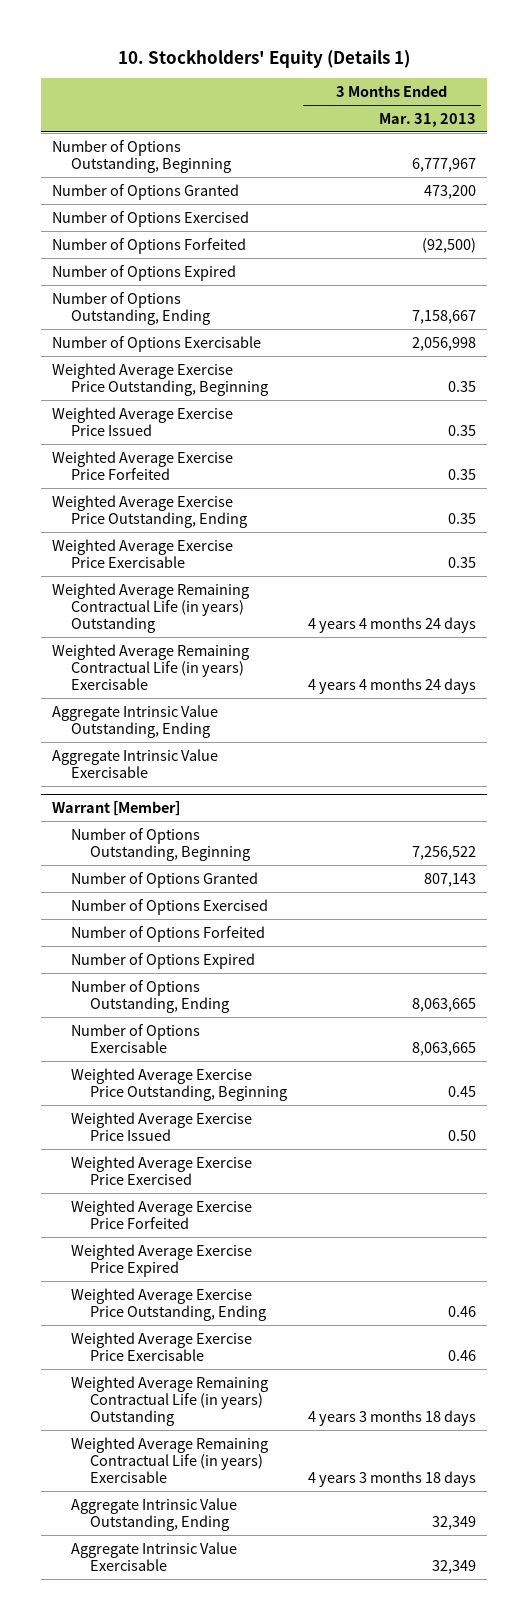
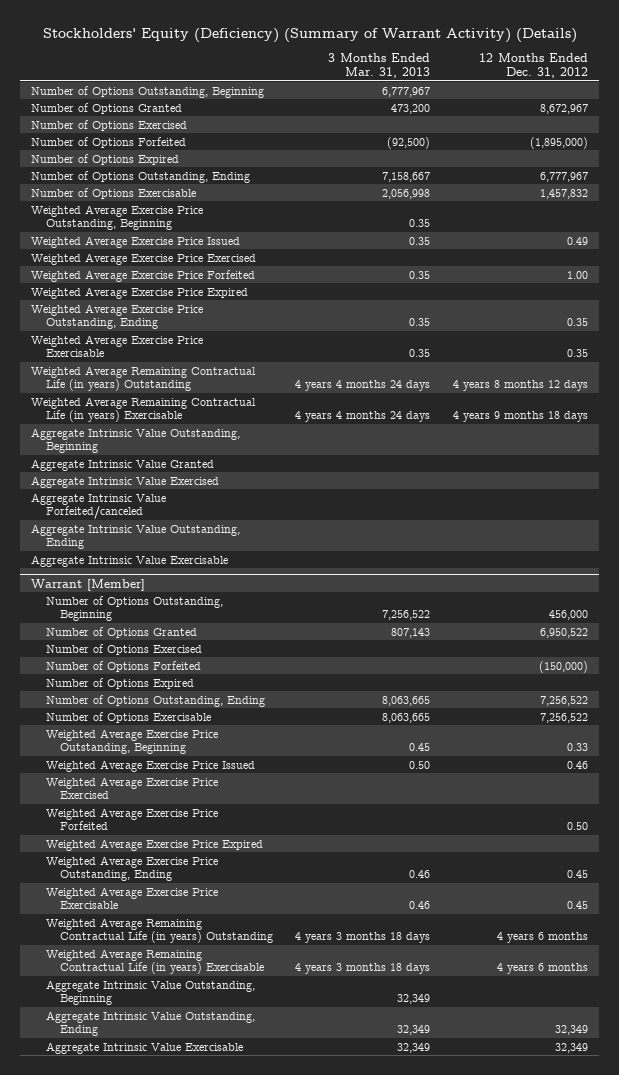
[117,48,410,68] 10. Stockholders' Equity (Details 1) -> [42,27,577,43] Stockholders' Equity (Deficiency) (Summary of Warrant Activity) (Details)
none -> [478,53,588,79] 12 Months Ended Dec. 31, 2012
none -> [31,252,257,265] Weighted Average Exercise Price Exercised
none -> [31,286,249,299] Weighted Average Exercise Price Expired
none -> [31,427,241,454] Aggregate Intrinsic Value Outstanding, Beginning
none -> [31,458,215,471] Aggregate Intrinsic Value Granted
none -> [31,475,220,488] Aggregate Intrinsic Value Exercised
none -> [31,492,167,520] Aggregate Intrinsic Value Forfeited/canceled
none -> [45,979,255,1006] Aggregate Intrinsic Value Outstanding, Beginning

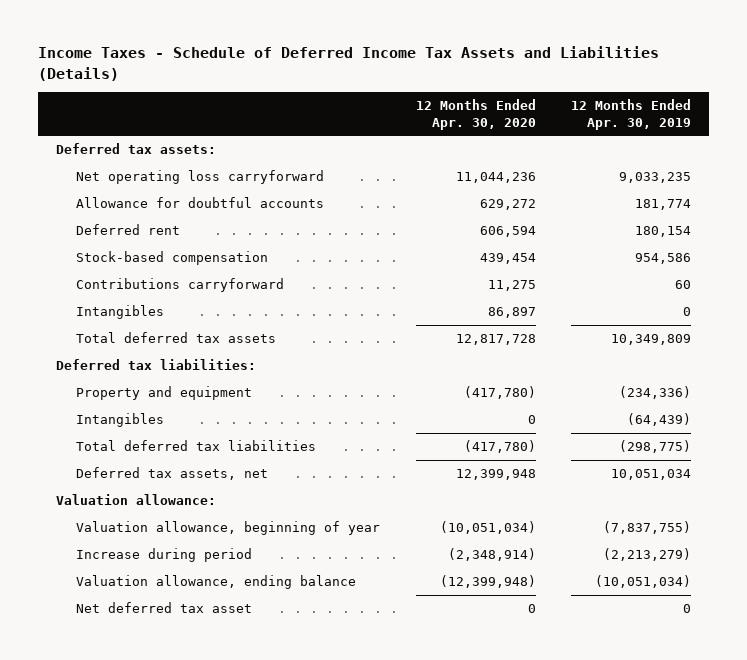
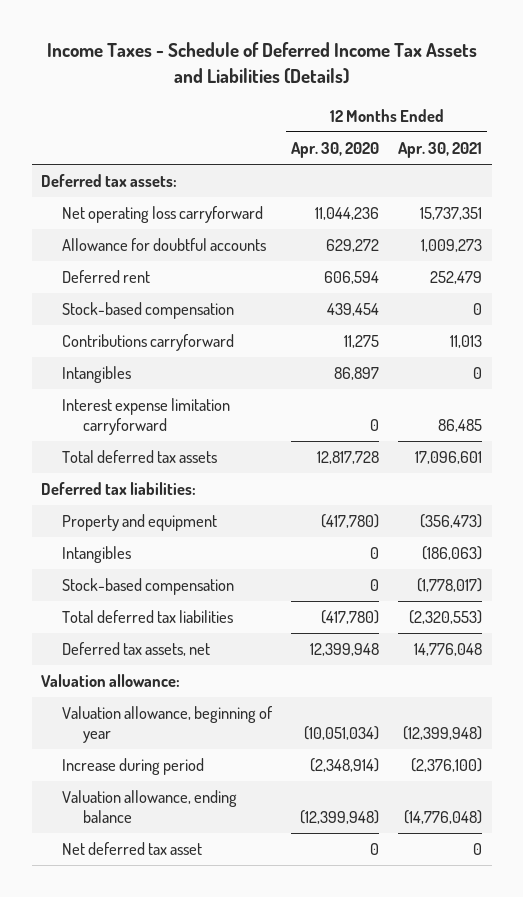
[571,98,692,130] 12 Months Ended Apr. 30, 2019 -> none
none -> [398,142,483,159] Apr. 30, 2021
none -> [62,398,231,435] Interest expense limitation carryforward
none -> [62,578,235,596] Stock-based compensation

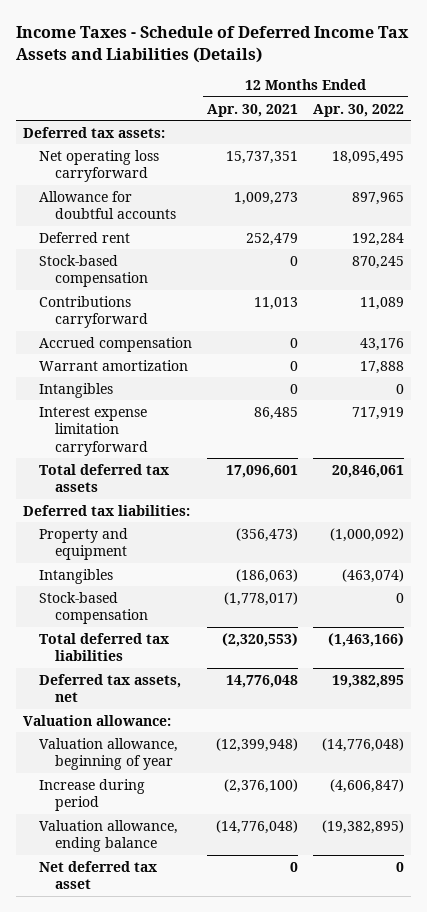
[291,142,380,159] Apr. 30, 2020 -> none
none -> [313,103,405,117] Apr. 30, 2022
none -> [39,336,193,352] Accrued compensation
none -> [39,359,189,371] Warrant amortization

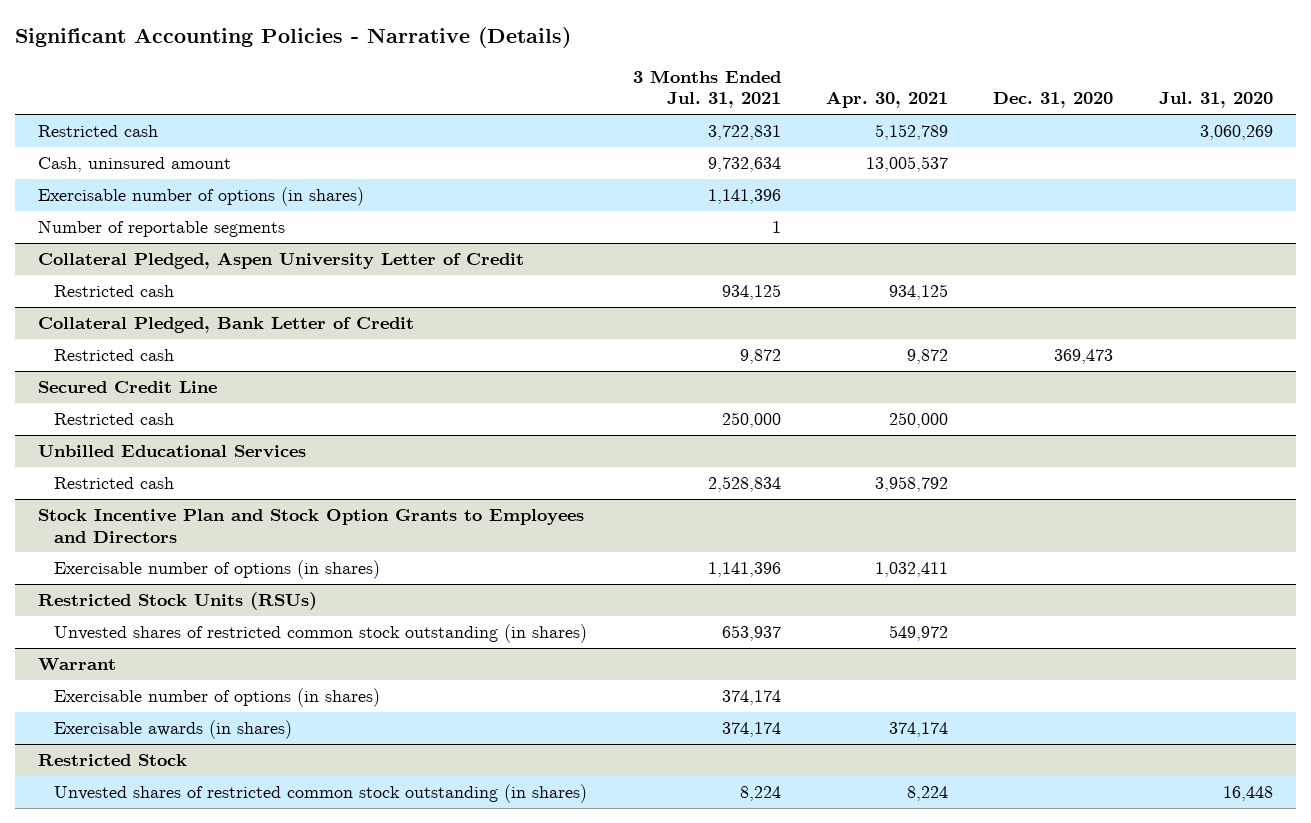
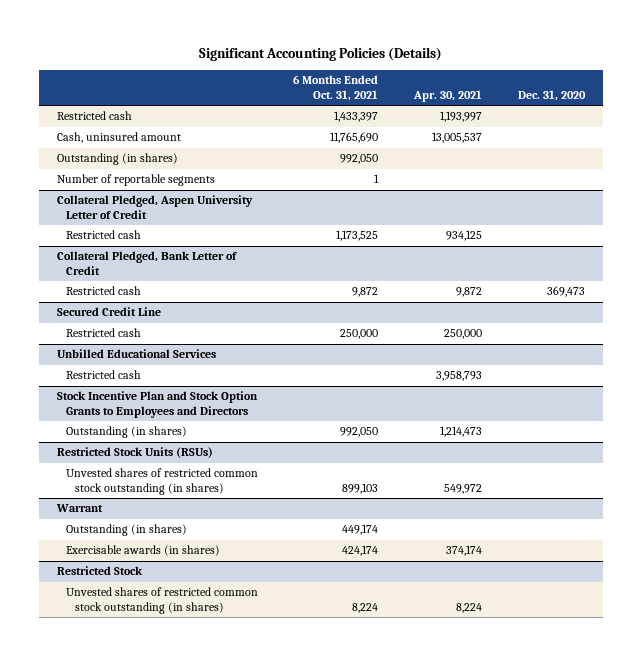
[14,26,571,48] Significant Accounting Policies - Narrative (Details) -> [198,46,442,61] Significant Accounting Policies (Details)
[632,69,781,109] 3 Months Ended Jul. 31, 2021 -> none
[1158,92,1273,109] Jul. 31, 2020 -> none
none -> [293,75,379,102] 6 Months Ended Oct. 31, 2021
[875,124,949,141] 5,152,789 -> [440,111,483,123] 1,193,997
[37,187,364,207] Exercisable number of options (in shares) -> none
none -> [56,153,178,166] Outstanding (in shares)
[875,476,949,493] 3,958,792 -> [436,371,483,382] 3,958,793
[54,560,381,580] Exercisable number of options (in shares) -> none
none -> [65,426,187,439] Outstanding (in shares)
[54,688,381,708] Exercisable number of options (in shares) -> none
none -> [65,524,187,537] Outstanding (in shares)

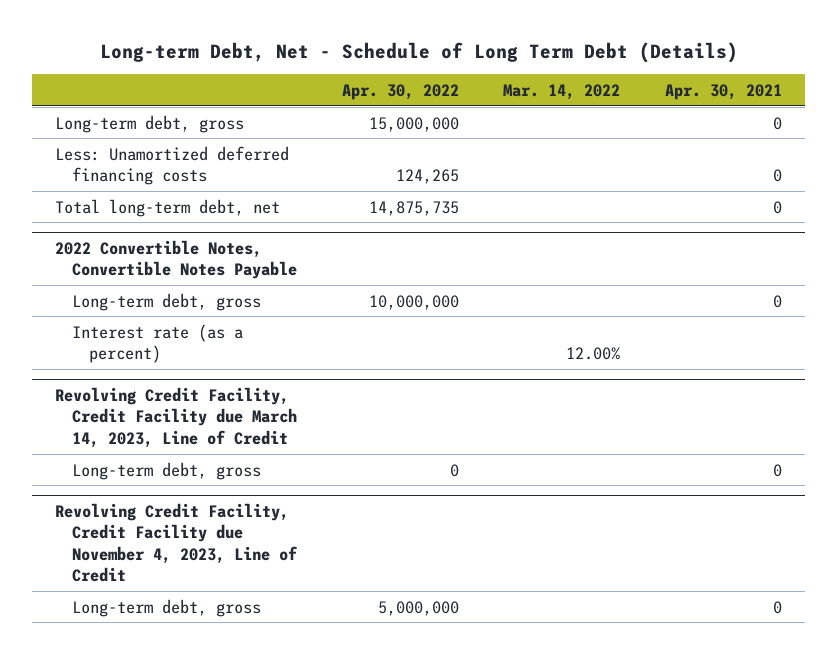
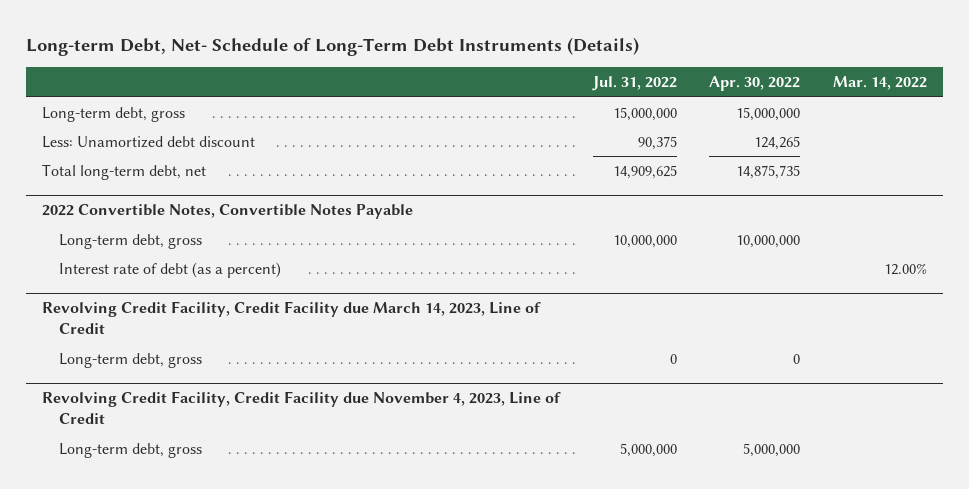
[99,41,738,63] Long-term Debt, Net - Schedule of Long Term Debt (Details) -> [25,37,639,57] Long-term Debt, Net- Schedule of Long-Term Debt Instruments (Details)
[665,83,783,100] Apr. 30, 2021 -> none
none -> [591,76,677,92] Jul. 31, 2022
[54,145,289,185] Less: Unamortized deferred financing costs -> [42,136,256,149] Less: Unamortized debt discount
[71,323,243,363] Interest rate (as a percent) -> [59,262,282,279] Interest rate of debt (as a percent)

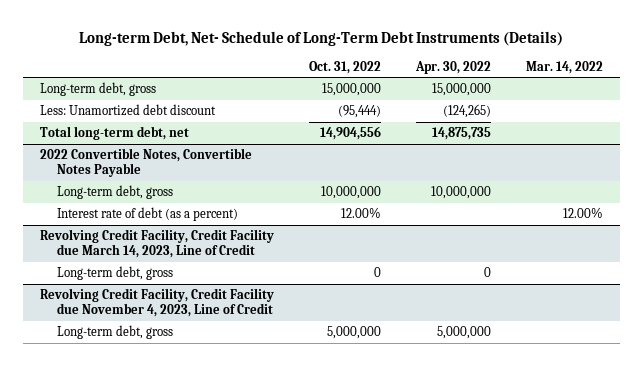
[591,76,677,92] Jul. 31, 2022 -> none
none -> [309,60,382,74] Oct. 31, 2022
[754,136,801,151] 124,265 -> [442,104,491,119] (124,265)

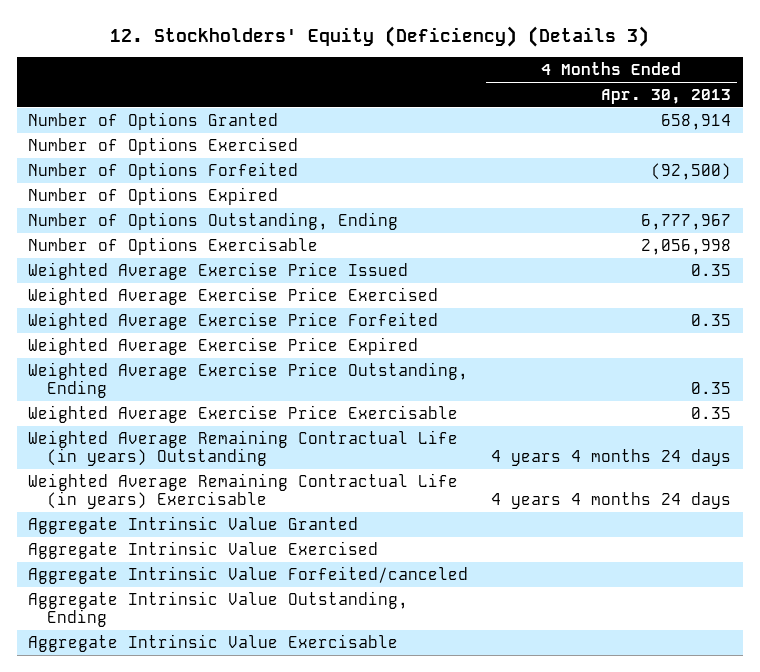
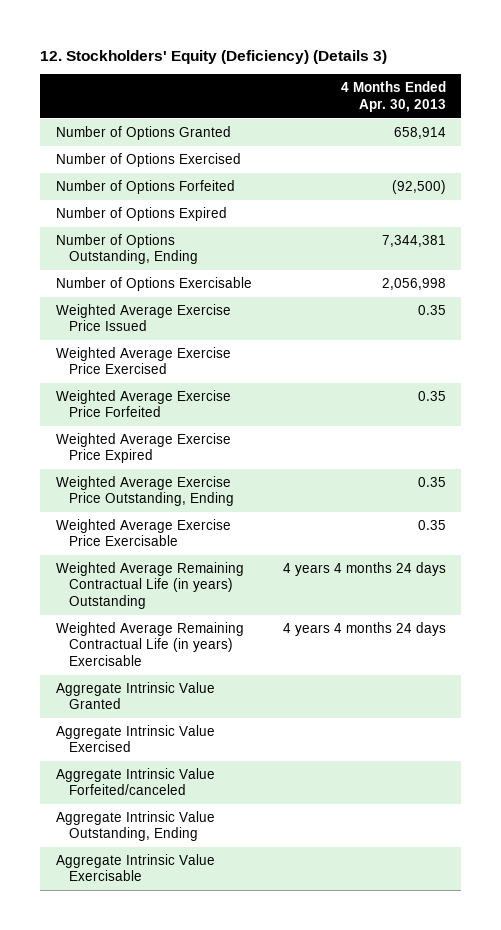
[641,213,732,230] 6,777,967 -> [381,235,446,248] 7,344,381

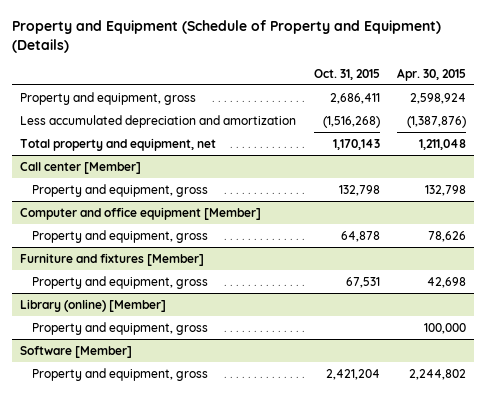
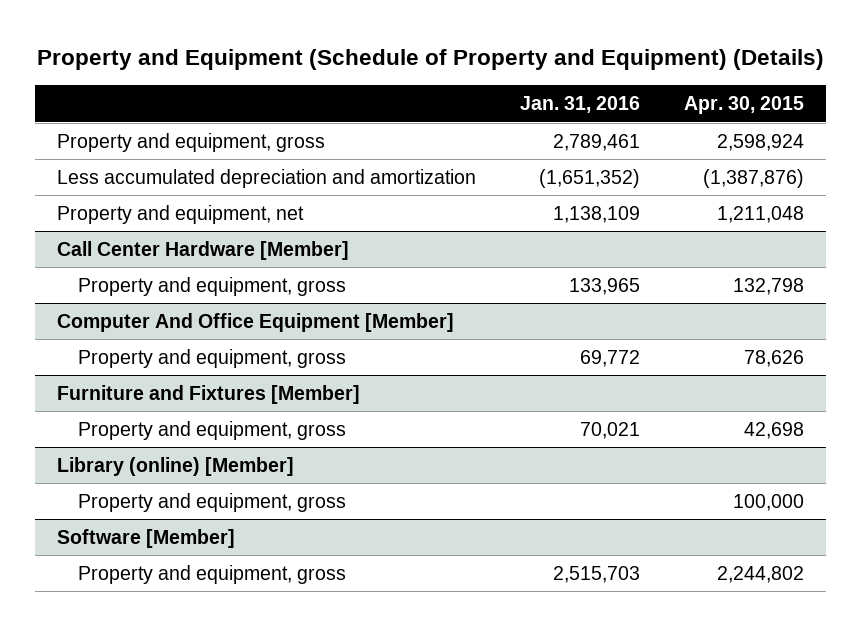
[313,68,380,80] Oct. 31, 2015 -> none
none -> [520,96,641,114] Jan. 31, 2016
[20,137,217,151] Total property and equipment, net -> [56,205,304,225] Property and equipment, net
[20,161,142,174] Call center [Member] -> [56,241,349,261] Call Center Hardware [Member]
[20,206,262,220] Computer and office equipment [Member] -> [56,313,454,333] Computer And Office Equipment [Member]
[20,252,205,266] Furniture and fixtures [Member] -> [56,385,360,405] Furniture and Fixtures [Member]

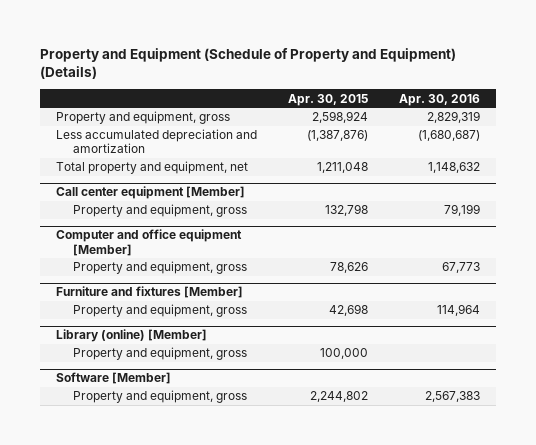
[520,96,641,114] Jan. 31, 2016 -> none
none -> [399,93,481,106] Apr. 30, 2016
[56,205,304,225] Property and equipment, net -> [56,161,249,175] Total property and equipment, net
[56,241,349,261] Call Center Hardware [Member] -> [56,186,246,200] Call center equipment [Member]
[56,313,454,333] Computer And Office Equipment [Member] -> [56,229,243,256] Computer and office equipment [Member]
[56,385,360,405] Furniture and Fixtures [Member] -> [56,286,244,299] Furniture and fixtures [Member]

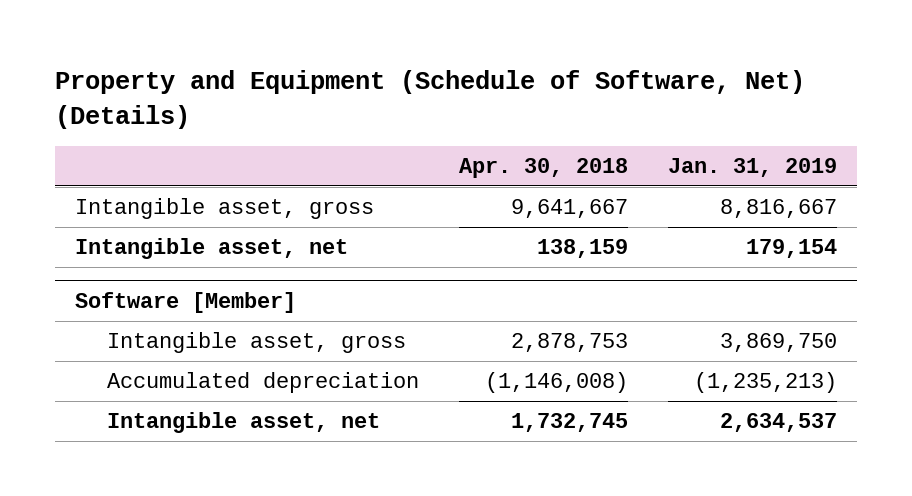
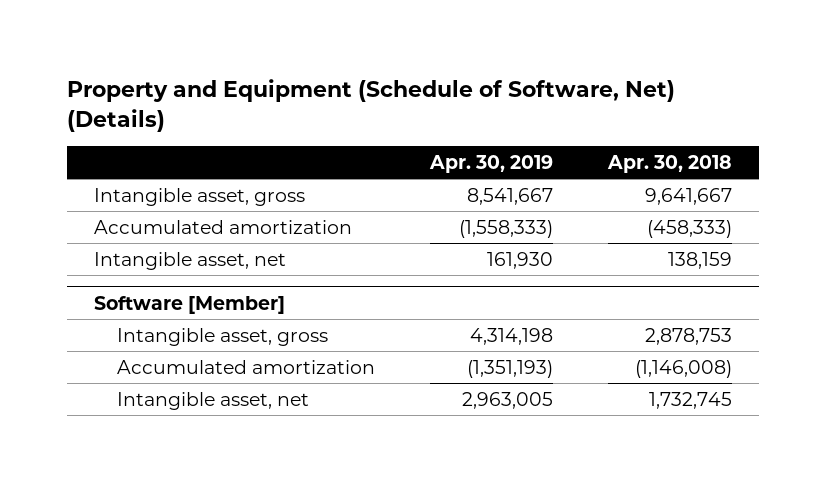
[668,157,838,177] Jan. 31, 2019 -> none
none -> [428,154,553,173] Apr. 30, 2019
none -> [94,219,353,234] Accumulated amortization
[107,372,420,394] Accumulated depreciation -> [117,359,376,374] Accumulated amortization

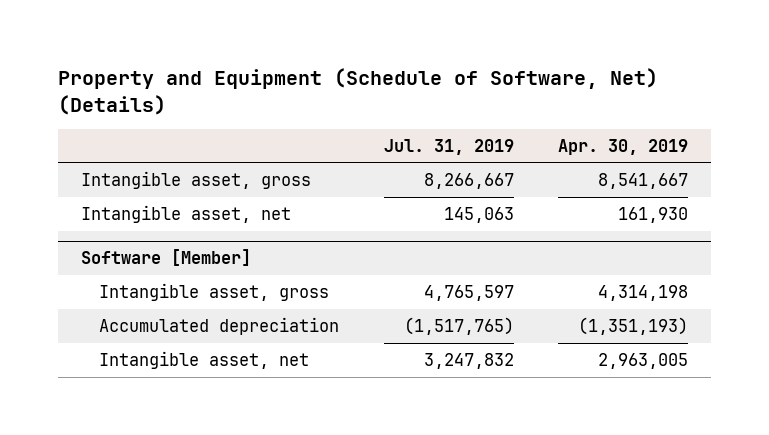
[606,154,732,173] Apr. 30, 2018 -> none
none -> [383,138,514,155] Jul. 31, 2019
[94,219,353,234] Accumulated amortization -> none
[117,359,376,374] Accumulated amortization -> [98,317,339,336] Accumulated depreciation

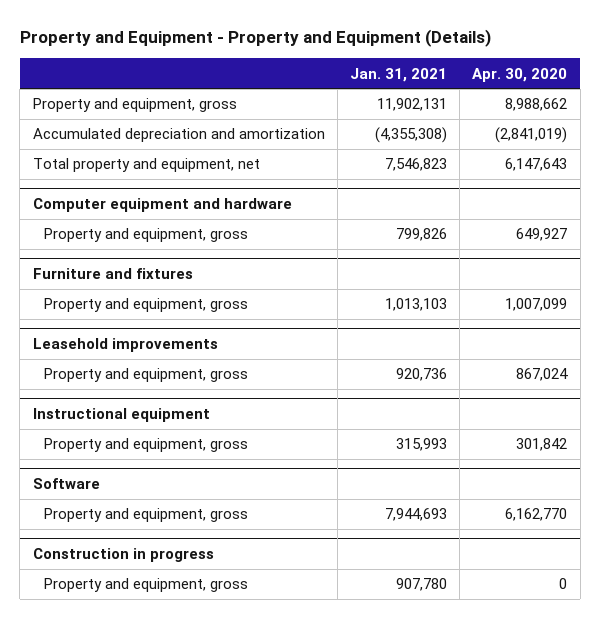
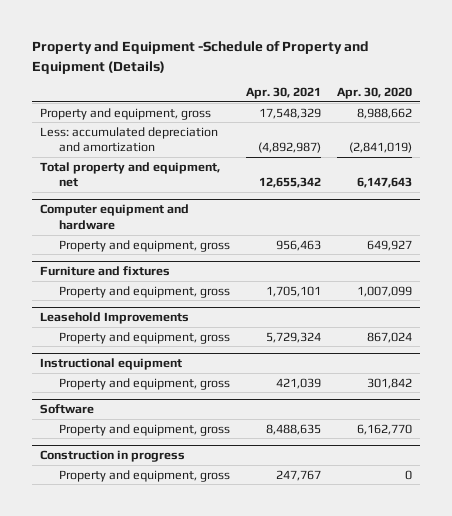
[19,29,491,48] Property and Equipment - Property and Equipment (Details) -> [32,41,370,74] Property and Equipment -Schedule of Property and Equipment (Details)
[350,67,448,82] Jan. 31, 2021 -> none
none -> [246,87,322,100] Apr. 30, 2021
[32,128,325,143] Accumulated depreciation and amortization -> [40,126,219,153] Less: accumulated depreciation and amortization
[32,337,218,352] Leasehold improvements -> [40,312,190,325] Leasehold Improvements

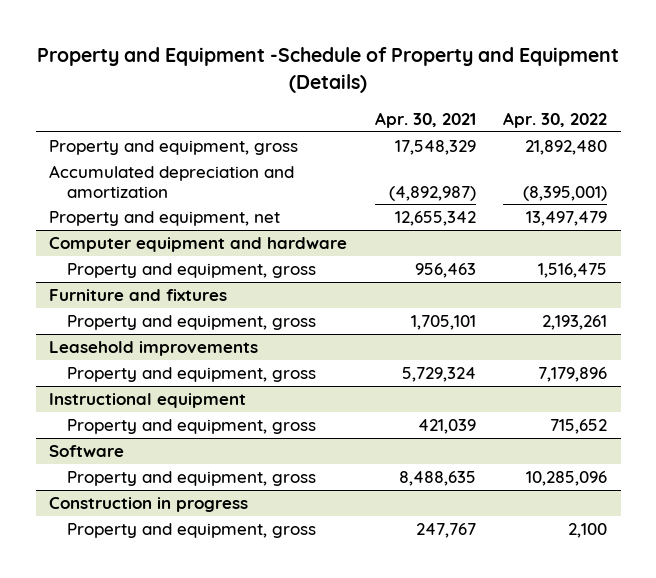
[336,87,412,100] Apr. 30, 2020 -> none
none -> [502,111,607,128] Apr. 30, 2022
[40,126,219,153] Less: accumulated depreciation and amortization -> [49,164,295,198] Accumulated depreciation and amortization
[40,161,221,188] Total property and equipment, net -> [49,210,281,226] Property and equipment, net
[40,312,190,325] Leasehold Improvements -> [49,340,259,356] Leasehold improvements

